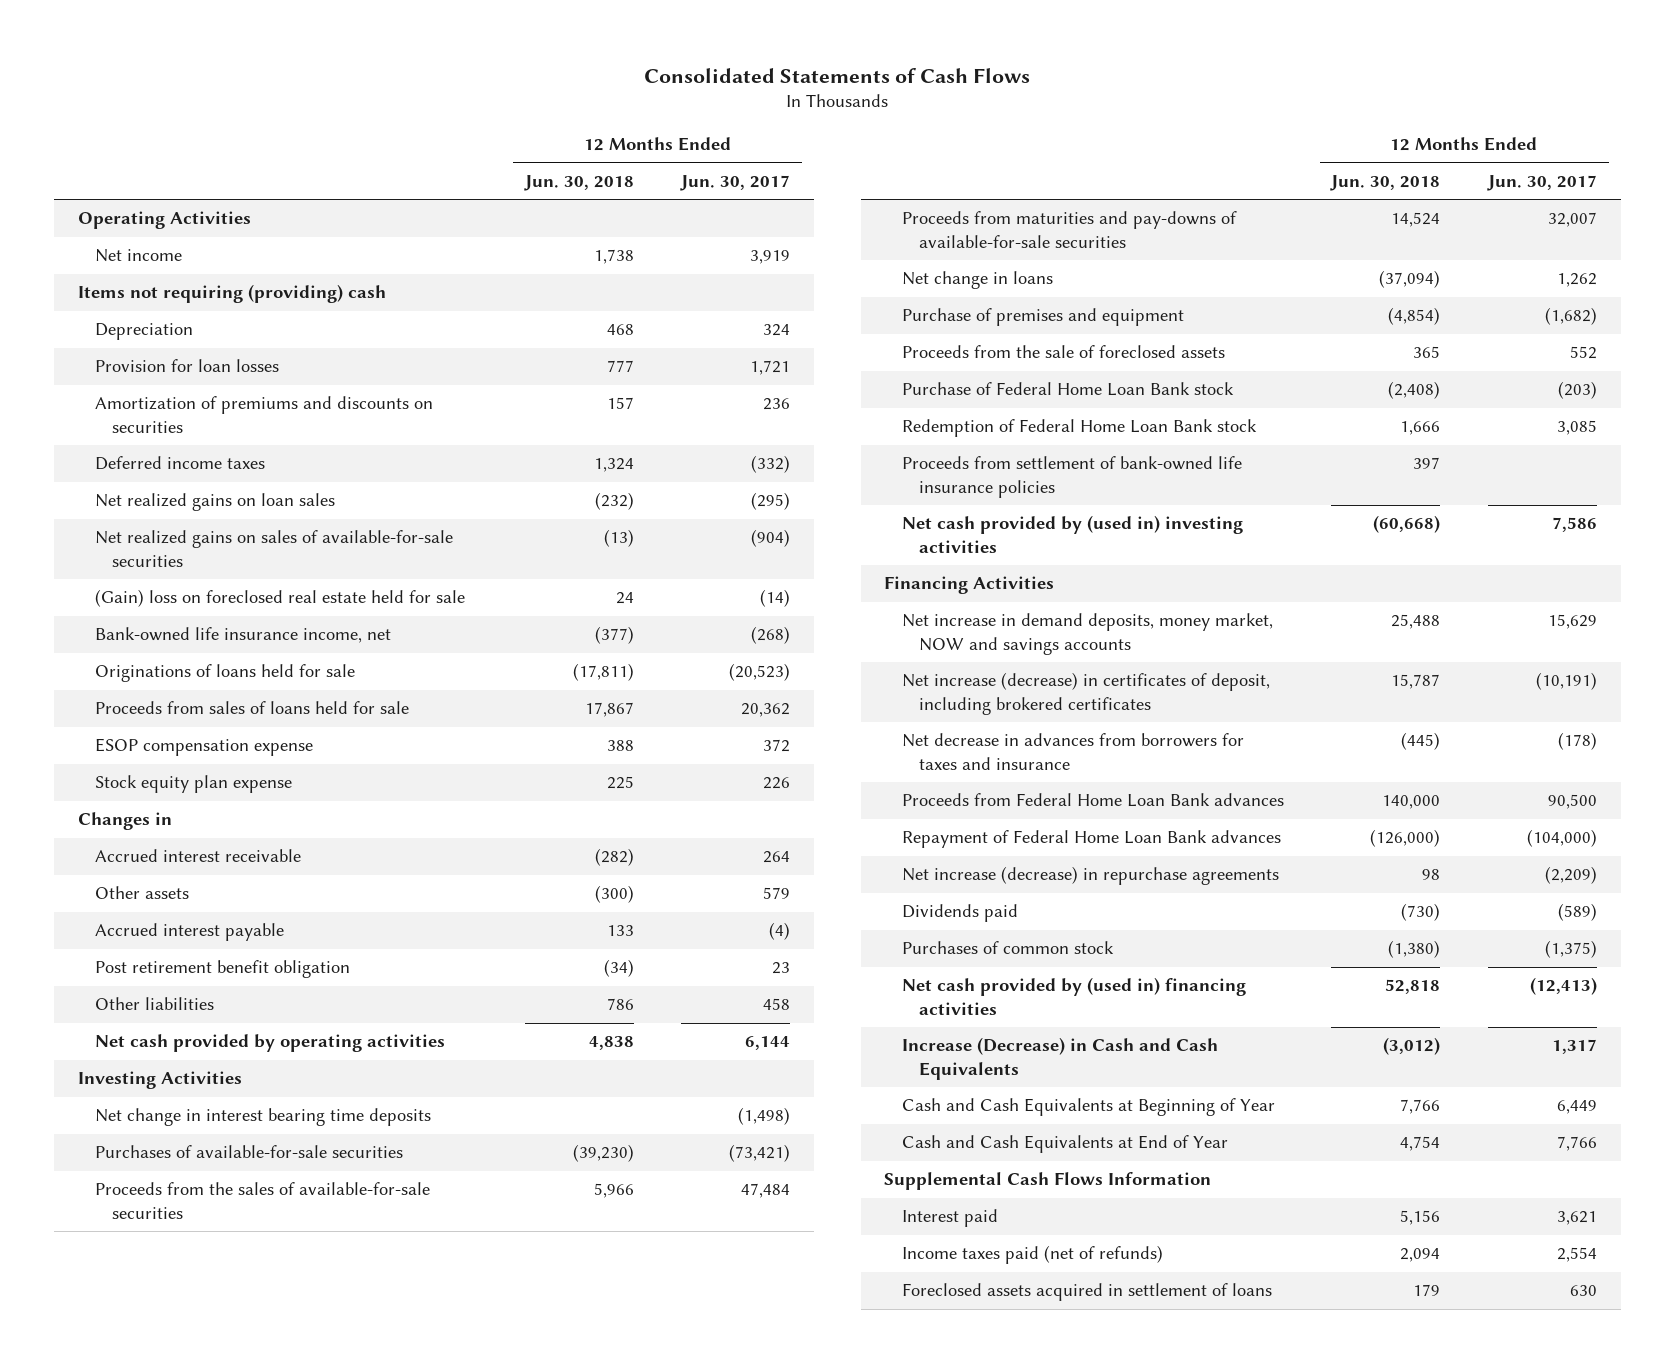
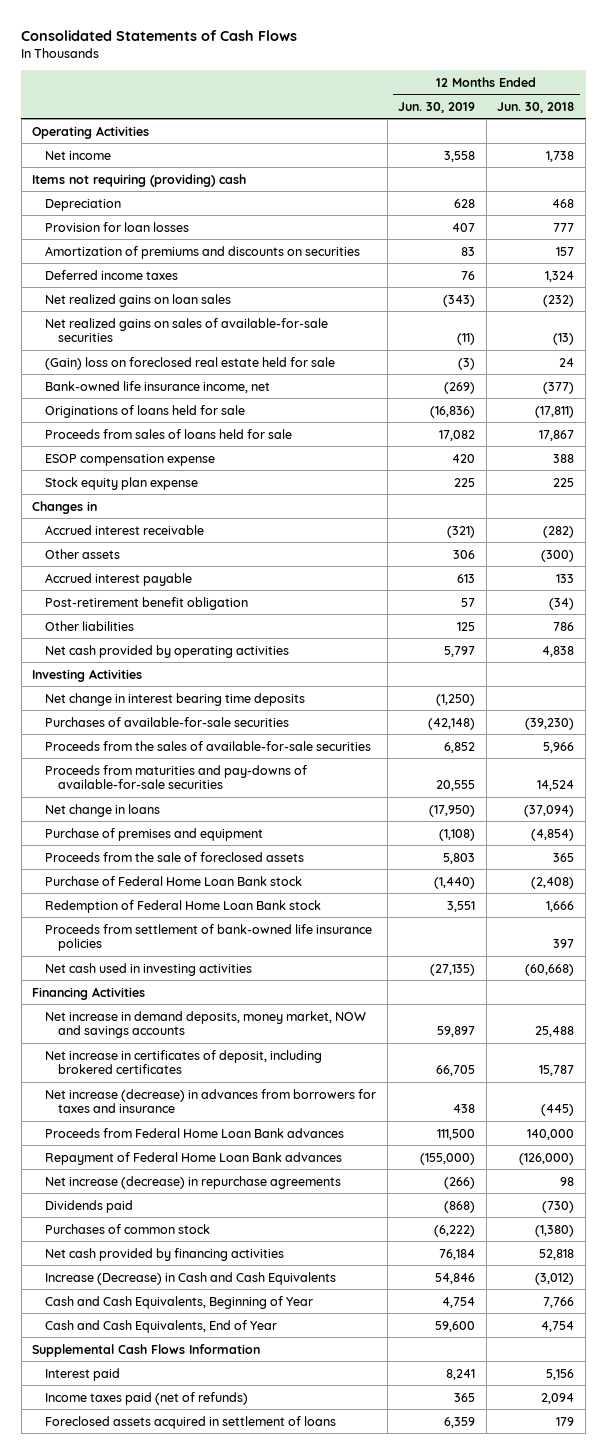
[680,174,791,191] Jun. 30, 2017 -> none
none -> [398,101,476,113] Jun. 30, 2019
[94,960,350,979] Post retirement benefit obligation -> [44,596,248,610] Post-retirement benefit obligation
[901,515,1243,553] Net cash provided by (used in) investing activities -> [44,962,252,976] Net cash used in investing activities
[901,672,1270,715] Net increase (decrease) in certificates of deposit, including brokered certificates -> [44,1049,322,1075] Net increase in certificates of deposit, including brokered certificates
[901,733,1244,770] Net decrease in advances from borrowers for taxes and insurance -> [44,1088,376,1114] Net increase (decrease) in advances from borrowers for taxes and insurance
[901,977,1246,1015] Net cash provided by (used in) financing activities -> [44,1247,284,1261] Net cash provided by financing activities
[901,1098,1275,1117] Cash and Cash Equivalents at Beginning of Year -> [44,1295,313,1309] Cash and Cash Equivalents, Beginning of Year
[901,1135,1228,1154] Cash and Cash Equivalents at End of Year -> [44,1319,277,1333] Cash and Cash Equivalents, End of Year

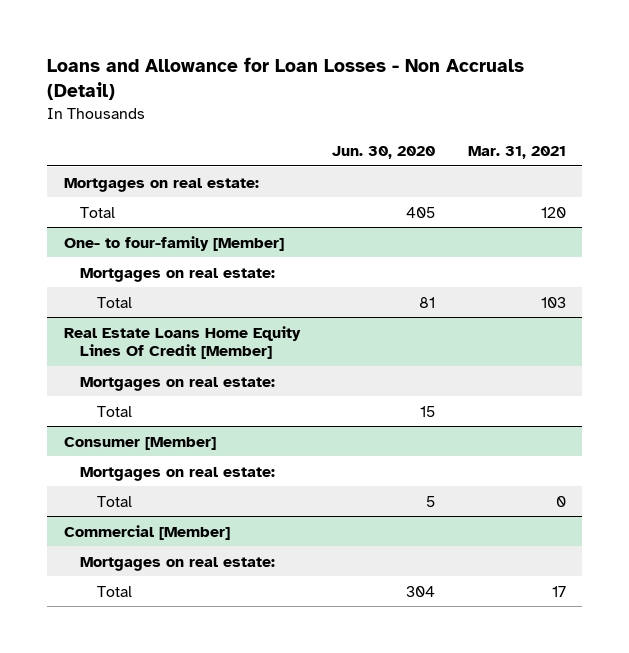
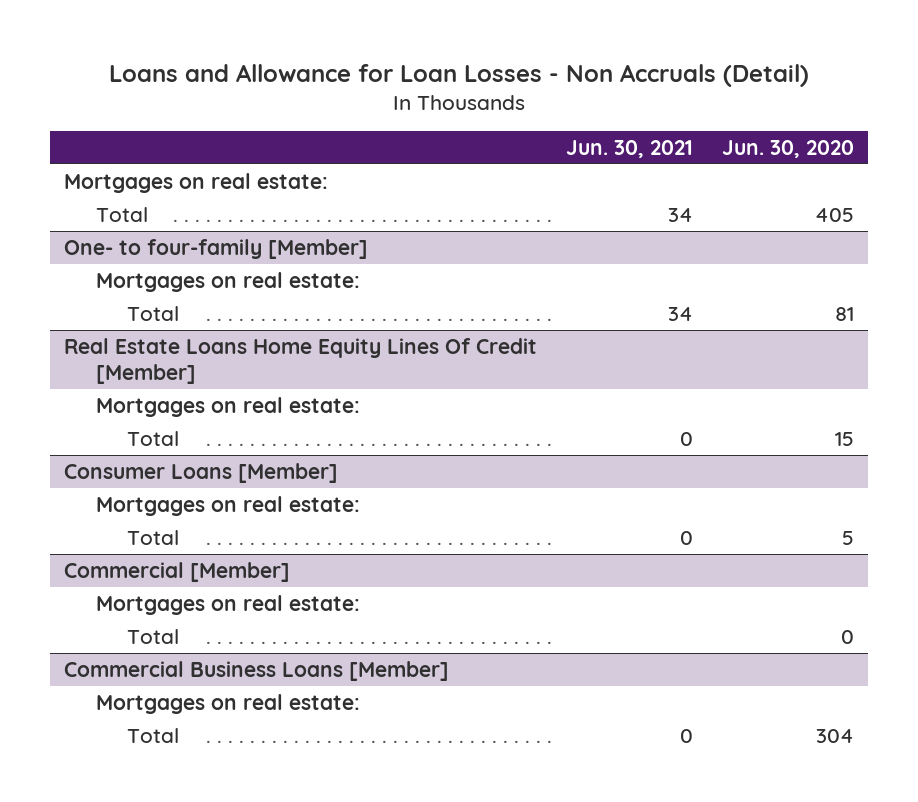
[467,145,566,159] Mar. 31, 2021 -> none
none -> [566,139,694,158] Jun. 30, 2021
[63,436,216,450] Consumer [Member] -> [64,462,339,483] Consumer Loans [Member]
none -> [126,628,179,644] Total
none -> [64,660,450,681] Commercial Business Loans [Member]
none -> [95,693,360,714] Mortgages on real estate:

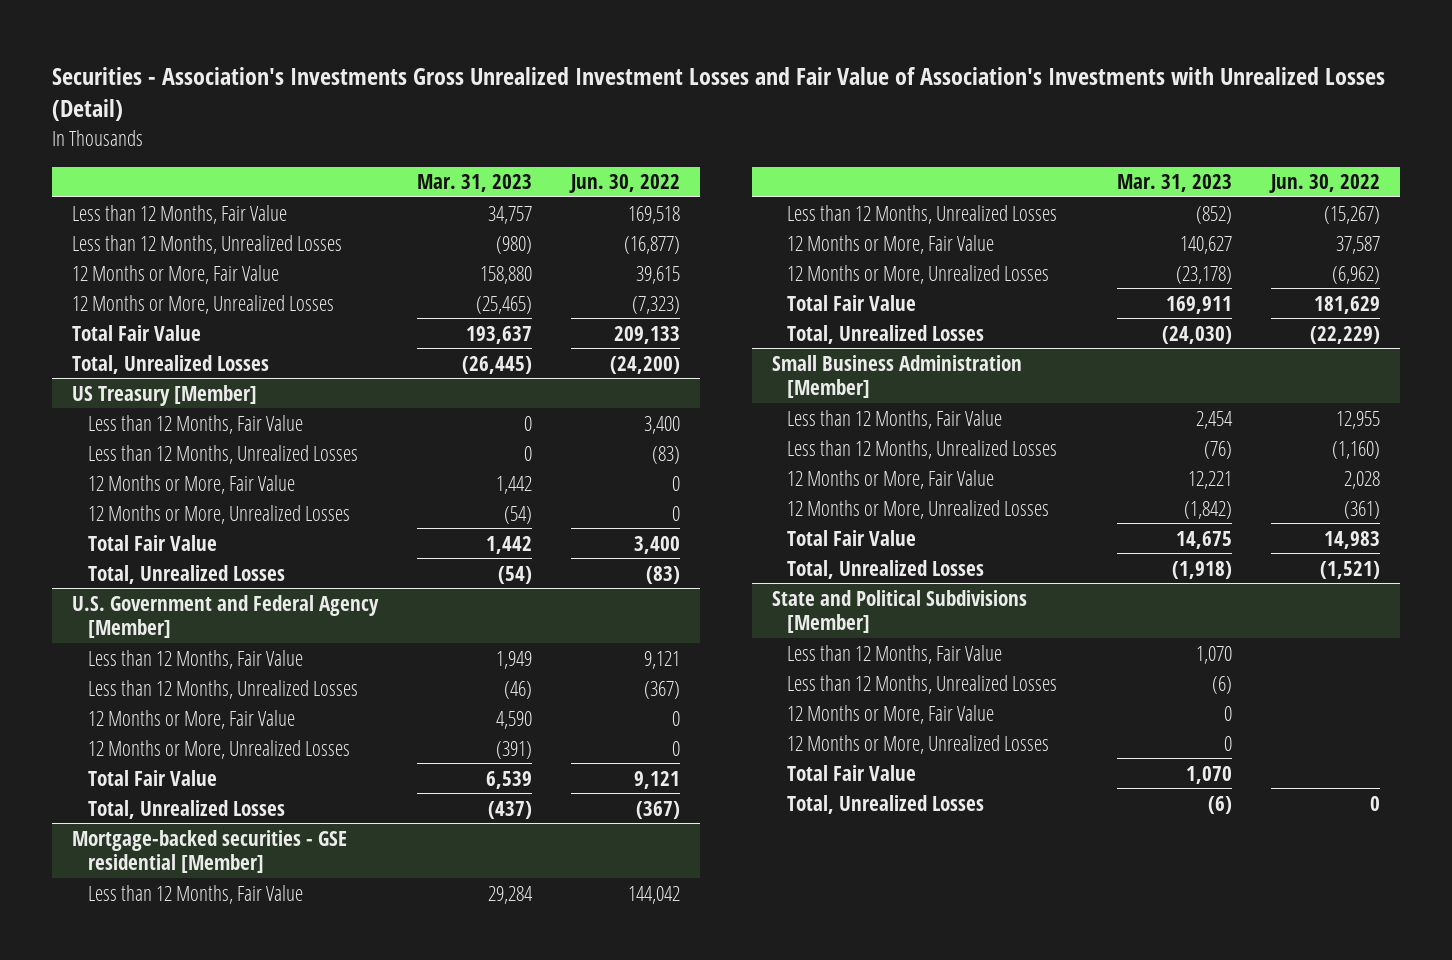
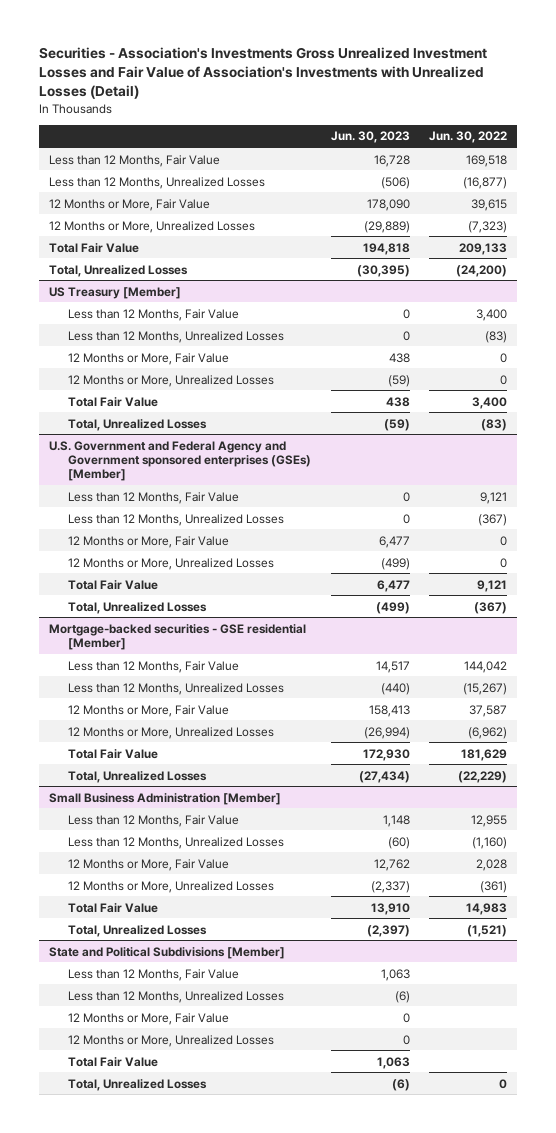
[417,174,533,193] Mar. 31, 2023 -> none
none -> [330,131,410,144] Jun. 30, 2023
[71,594,379,639] U.S. Government and Federal Agency [Member] -> [48,440,312,482] U.S. Government and Federal Agency and Government sponsored enterprises (GSEs) [Member]

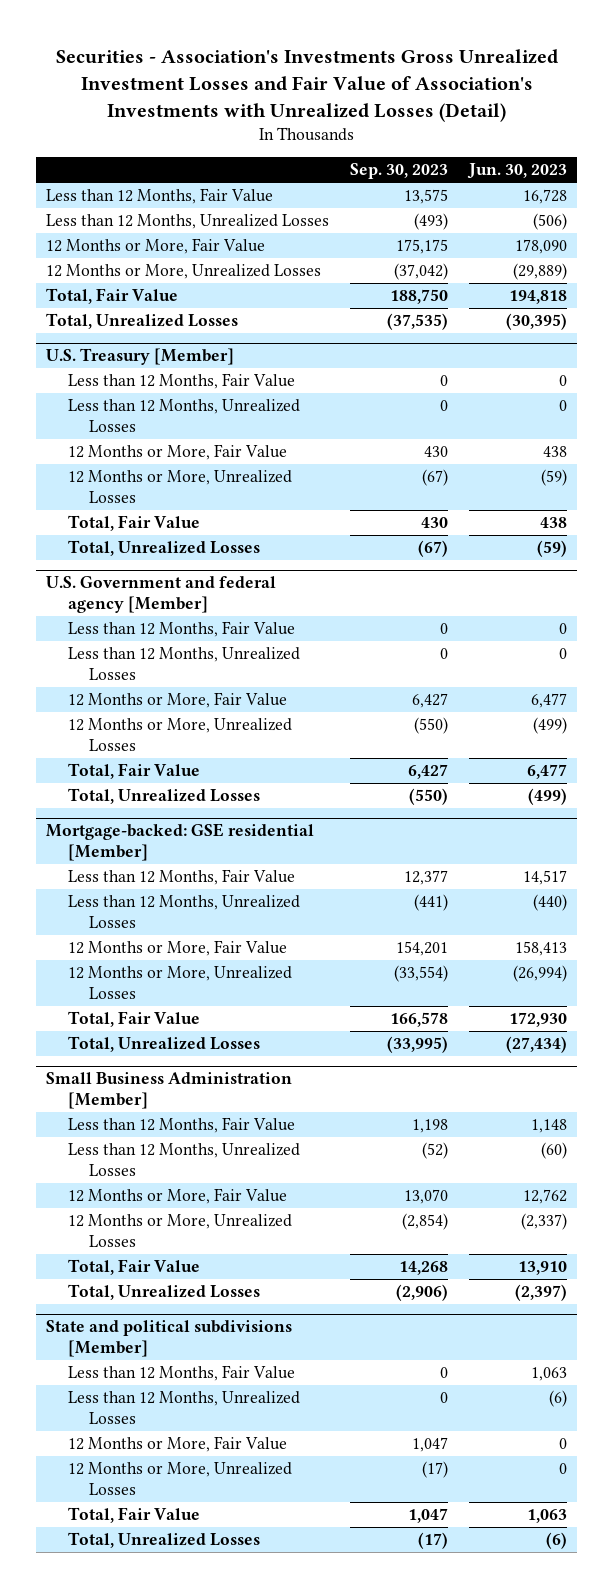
[429,131,508,144] Jun. 30, 2022 -> none
none -> [350,163,449,180] Sep. 30, 2023
[48,242,139,253] Total Fair Value -> [46,288,179,305] Total, Fair Value
[48,286,181,299] US Treasury [Member] -> [46,348,235,366] U.S. Treasury [Member]
[68,396,159,407] Total Fair Value -> [67,515,200,532] Total, Fair Value
[48,440,312,482] U.S. Government and Federal Agency and Government sponsored enterprises (GSEs) [Member] -> [46,576,277,614] U.S. Government and federal agency [Member]
[68,579,159,590] Total Fair Value -> [67,763,200,780] Total, Fair Value
[48,623,306,650] Mortgage-backed securities - GSE residential [Member] -> [46,823,315,862] Mortgage-backed: GSE residential [Member]
[68,748,159,759] Total Fair Value -> [67,1011,200,1028] Total, Fair Value
[68,902,159,913] Total Fair Value -> [67,1259,200,1276] Total, Fair Value
[48,946,285,959] State and Political Subdivisions [Member] -> [46,1320,293,1358] State and political subdivisions [Member]
[68,1056,159,1067] Total Fair Value -> [67,1507,200,1524] Total, Fair Value

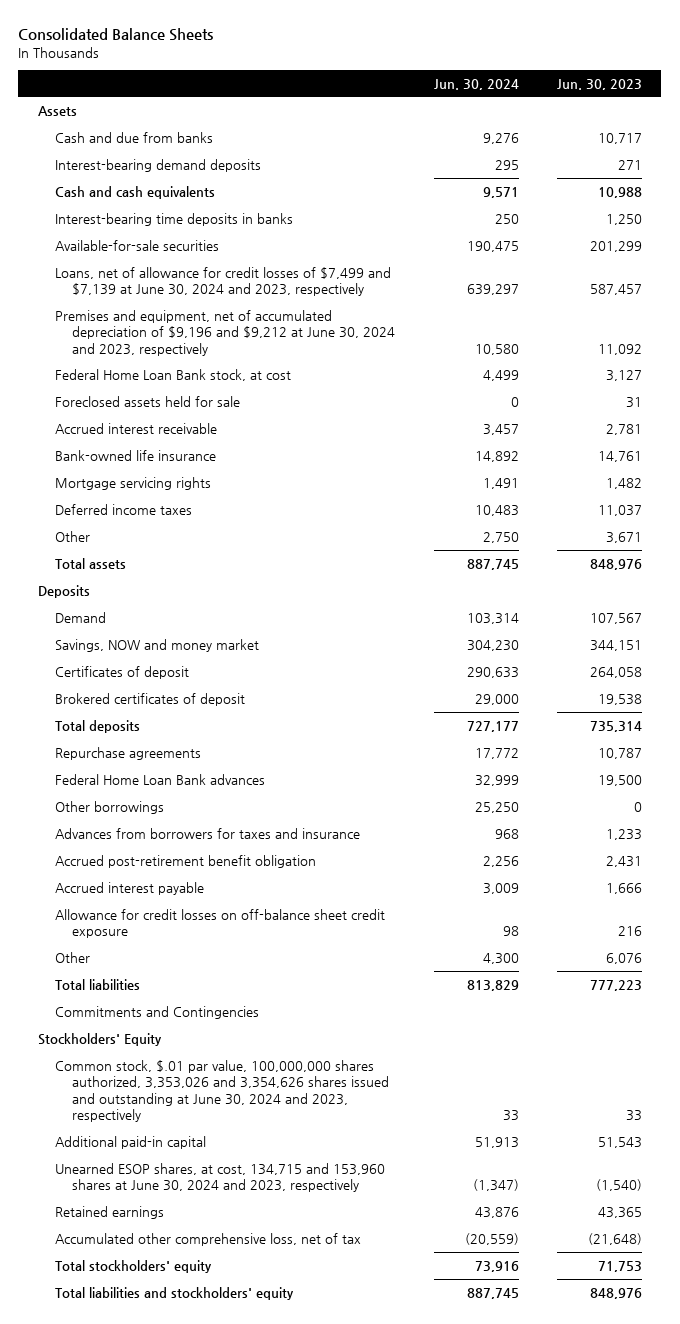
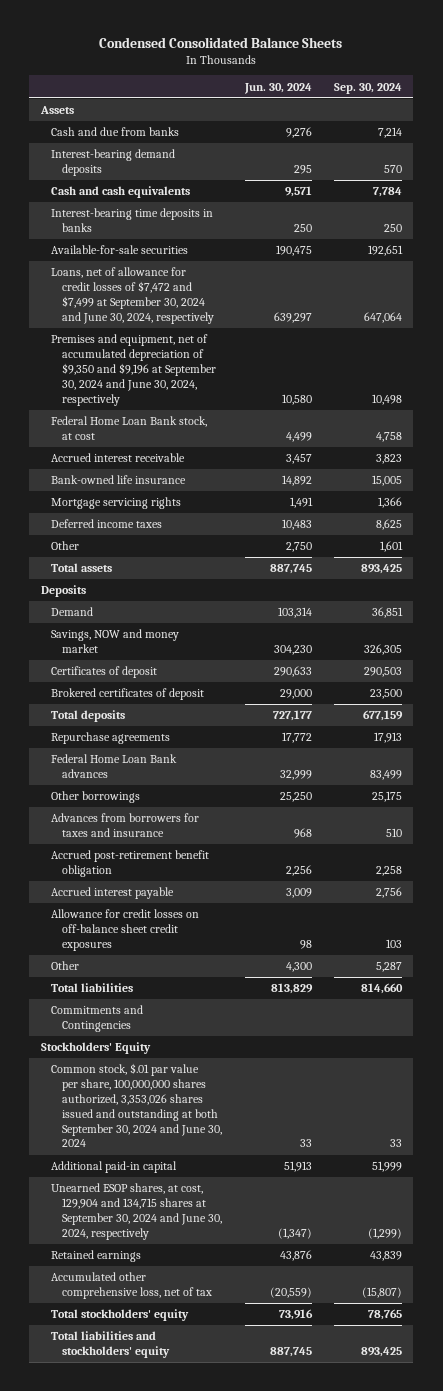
[18,27,214,41] Consolidated Balance Sheets -> [99,36,343,48] Condensed Consolidated Balance Sheets
[557,78,643,90] Jun. 30, 2023 -> none
none -> [333,82,402,94] Sep. 30, 2024
[54,266,391,297] Loans, net of allowance for credit losses of $7,499 and $7,139 at June 30, 2024 and 2023, respectively -> [51,267,215,324] Loans, net of allowance for credit losses of $7,472 and $7,499 at September 30, 2024 and June 30, 2024, respectively
[54,309,396,356] Premises and equipment, net of accumulated depreciation of $9,196 and $9,212 at June 30, 2024 and 2023, respectively -> [51,334,217,406] Premises and equipment, net of accumulated depreciation of $9,350 and $9,196 at September 30, 2024 and June 30, 2024, respectively
[54,395,240,407] Foreclosed assets held for sale -> none
[54,908,385,939] Allowance for credit losses on off-balance sheet credit exposure -> [51,909,200,951] Allowance for credit losses on off-balance sheet credit exposures
[54,1059,390,1123] Common stock, $.01 par value, 100,000,000 shares authorized, 3,353,026 and 3,354,626 shares issued and outstanding at June 30, 2024 and 2023, respectively -> [51,1063,223,1148] Common stock, $.01 par value per share, 100,000,000 shares authorized, 3,353,026 shares issued and outstanding at both September 30, 2024 and June 30, 2024
[54,1162,385,1193] Unearned ESOP shares, at cost, 134,715 and 153,960 shares at June 30, 2024 and 2023, respectively -> [51,1183,223,1240] Unearned ESOP shares, at cost, 129,904 and 134,715 shares at September 30, 2024 and June 30, 2024, respectively

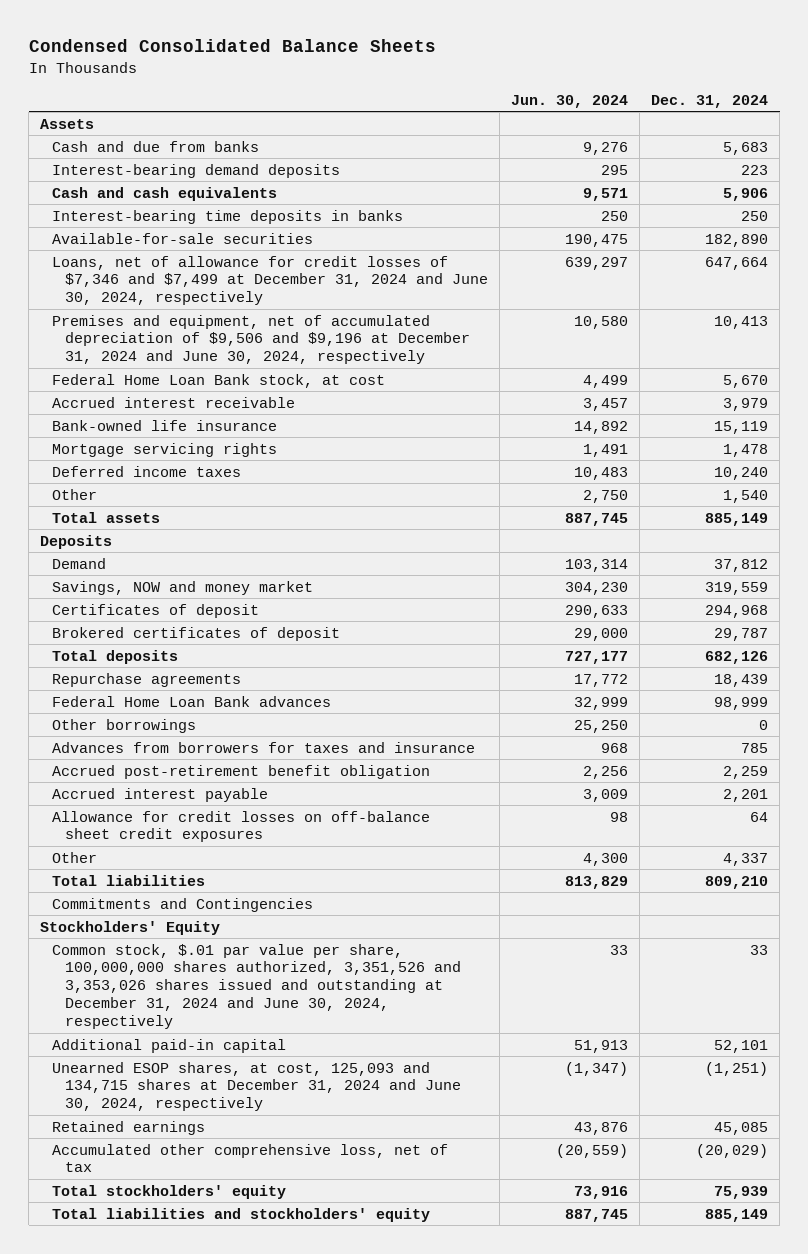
[333,82,402,94] Sep. 30, 2024 -> none
none -> [651,94,769,108] Dec. 31, 2024
[51,267,215,324] Loans, net of allowance for credit losses of $7,472 and $7,499 at September 30, 2024 and June 30, 2024, respectively -> [52,255,488,306] Loans, net of allowance for credit losses of $7,346 and $7,499 at December 31, 2024 and June 30, 2024, respectively
[51,334,217,406] Premises and equipment, net of accumulated depreciation of $9,350 and $9,196 at September 30, 2024 and June 30, 2024, respectively -> [52,314,470,365] Premises and equipment, net of accumulated depreciation of $9,506 and $9,196 at December 31, 2024 and June 30, 2024, respectively
[51,1063,223,1148] Common stock, $.01 par value per share, 100,000,000 shares authorized, 3,353,026 shares issued and outstanding at both September 30, 2024 and June 30, 2024 -> [52,943,461,1030] Common stock, $.01 par value per share, 100,000,000 shares authorized, 3,351,526 and 3,353,026 shares issued and outstanding at December 31, 2024 and June 30, 2024, respectively
[51,1183,223,1240] Unearned ESOP shares, at cost, 129,904 and 134,715 shares at September 30, 2024 and June 30, 2024, respectively -> [52,1061,461,1112] Unearned ESOP shares, at cost, 125,093 and 134,715 shares at December 31, 2024 and June 30, 2024, respectively

